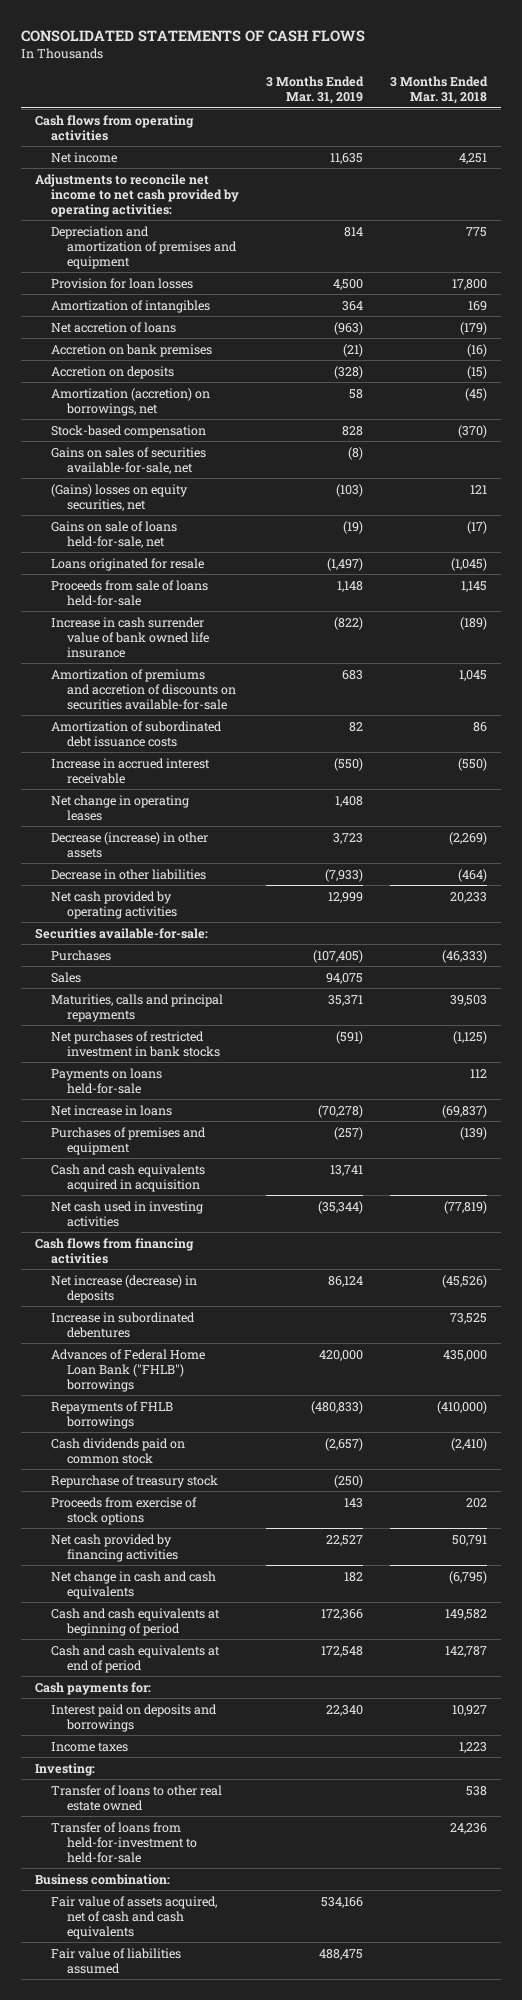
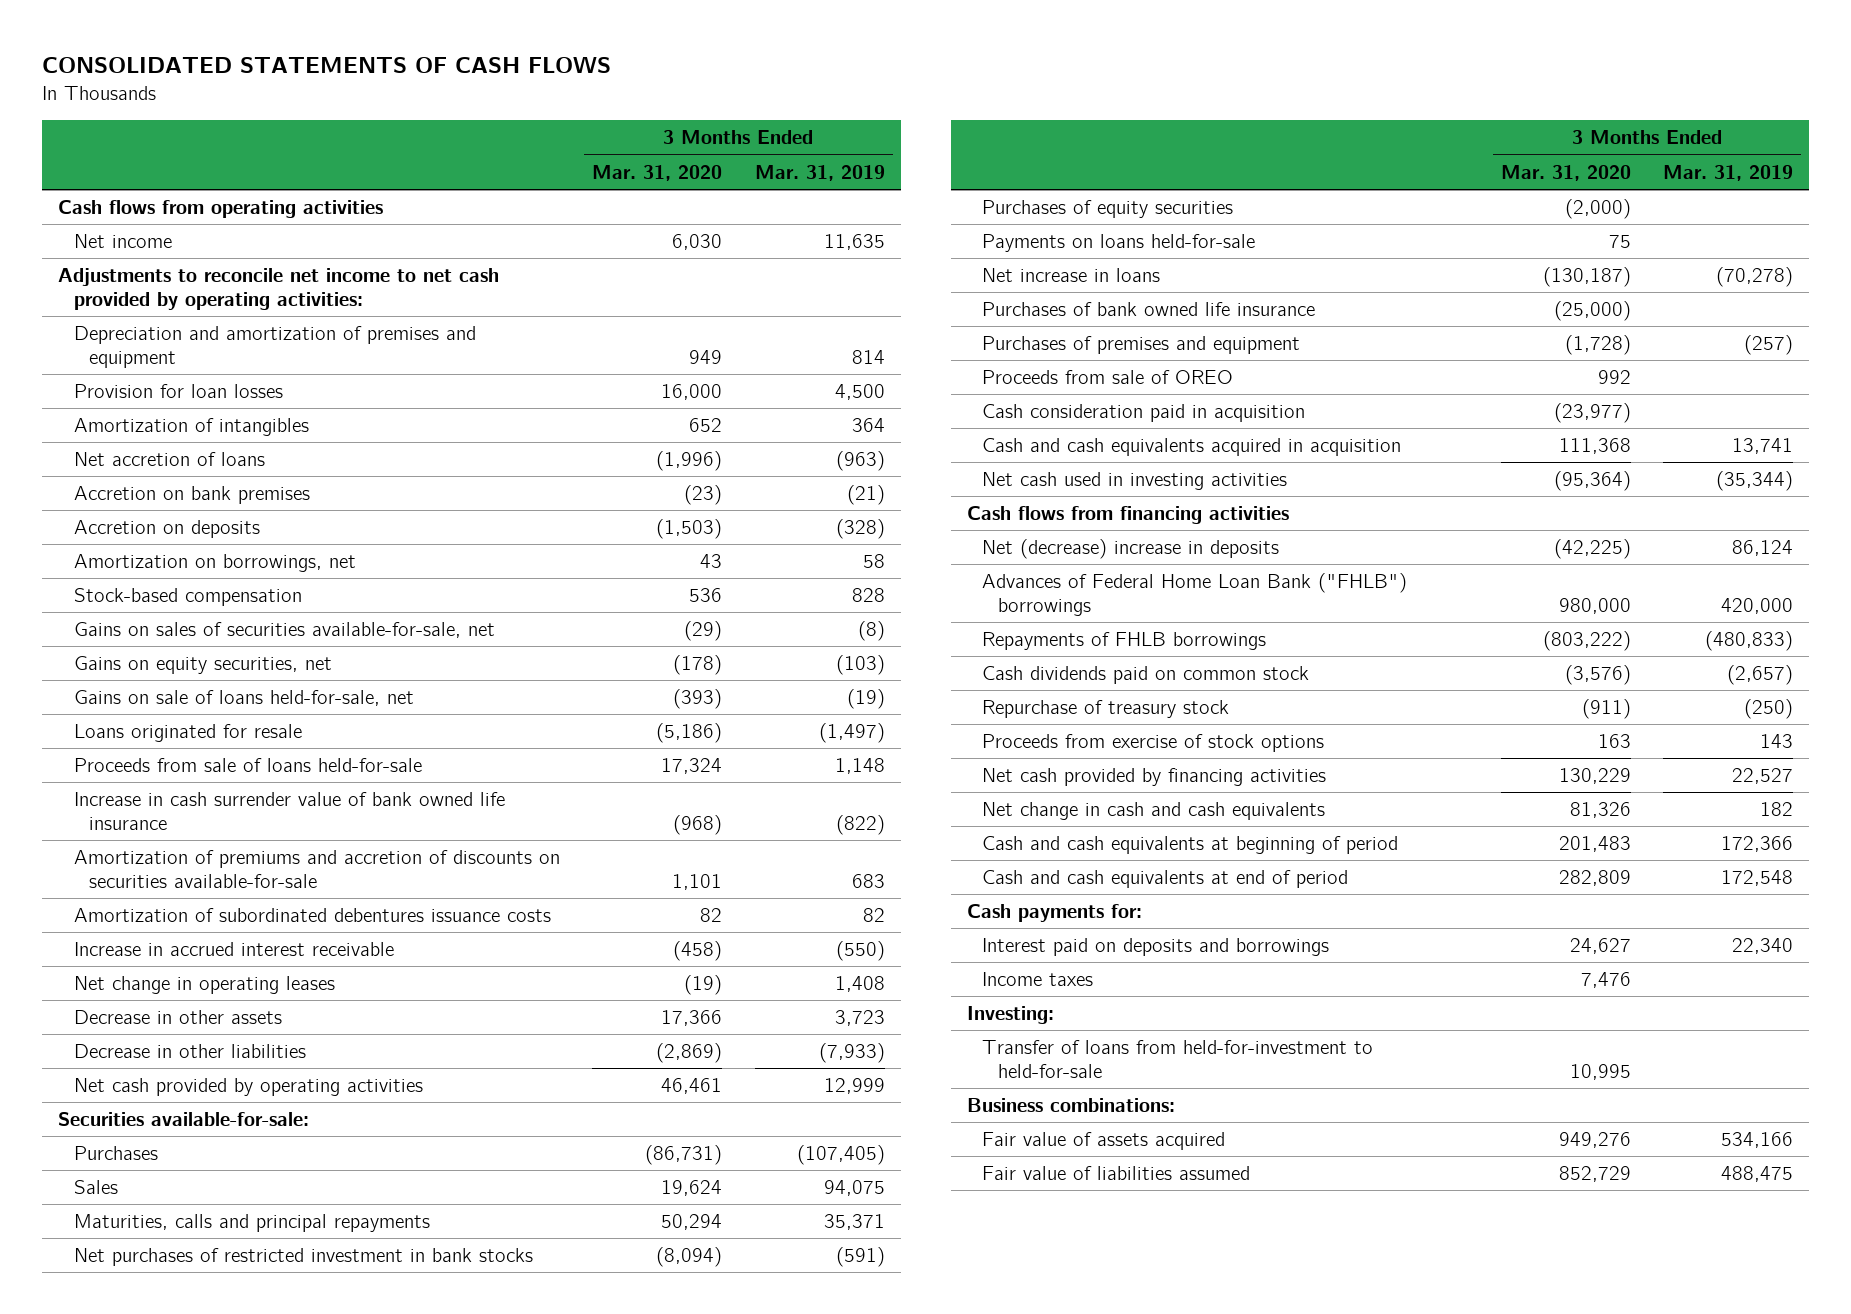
[390,76,489,105] 3 Months Ended Mar. 31, 2018 -> none
none -> [592,164,723,181] Mar. 31, 2020
[50,387,210,416] Amortization (accretion) on borrowings, net -> [73,554,356,573] Amortization on borrowings, net
[50,483,188,511] (Gains) losses on equity securities, net -> [73,656,332,675] Gains on equity securities, net
[50,720,222,747] Amortization of subordinated debt issuance costs -> [73,908,551,923] Amortization of subordinated debentures issuance costs
[50,831,208,858] Decrease (increase) in other assets -> [73,1010,282,1025] Decrease in other assets
none -> [982,200,1234,219] Purchases of equity securities
none -> [982,302,1316,317] Purchases of bank owned life insurance
none -> [982,370,1234,385] Proceeds from sale of OREO
none -> [982,404,1306,423] Cash consideration paid in acquisition
[50,1311,195,1338] Increase in subordinated debentures -> none
[50,1274,197,1303] Net increase (decrease) in deposits -> [982,539,1280,560] Net (decrease) increase in deposits
[50,1784,222,1811] Transfer of loans to other real estate owned -> none
[34,1873,170,1885] Business combination: -> [966,1098,1175,1113] Business combinations:
[50,1895,217,1939] Fair value of assets acquired, net of cash and cash equivalents -> [982,1132,1226,1151] Fair value of assets acquired

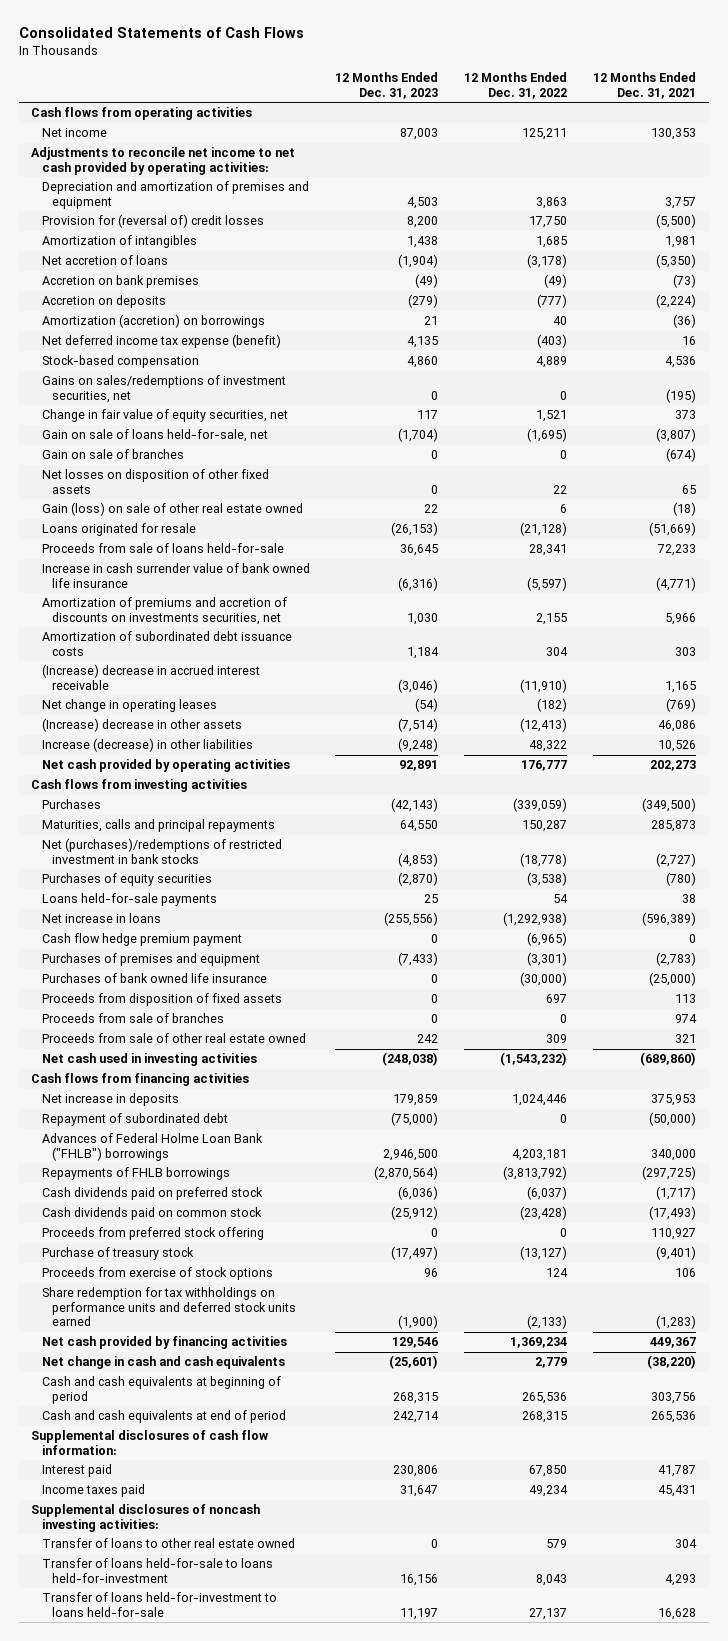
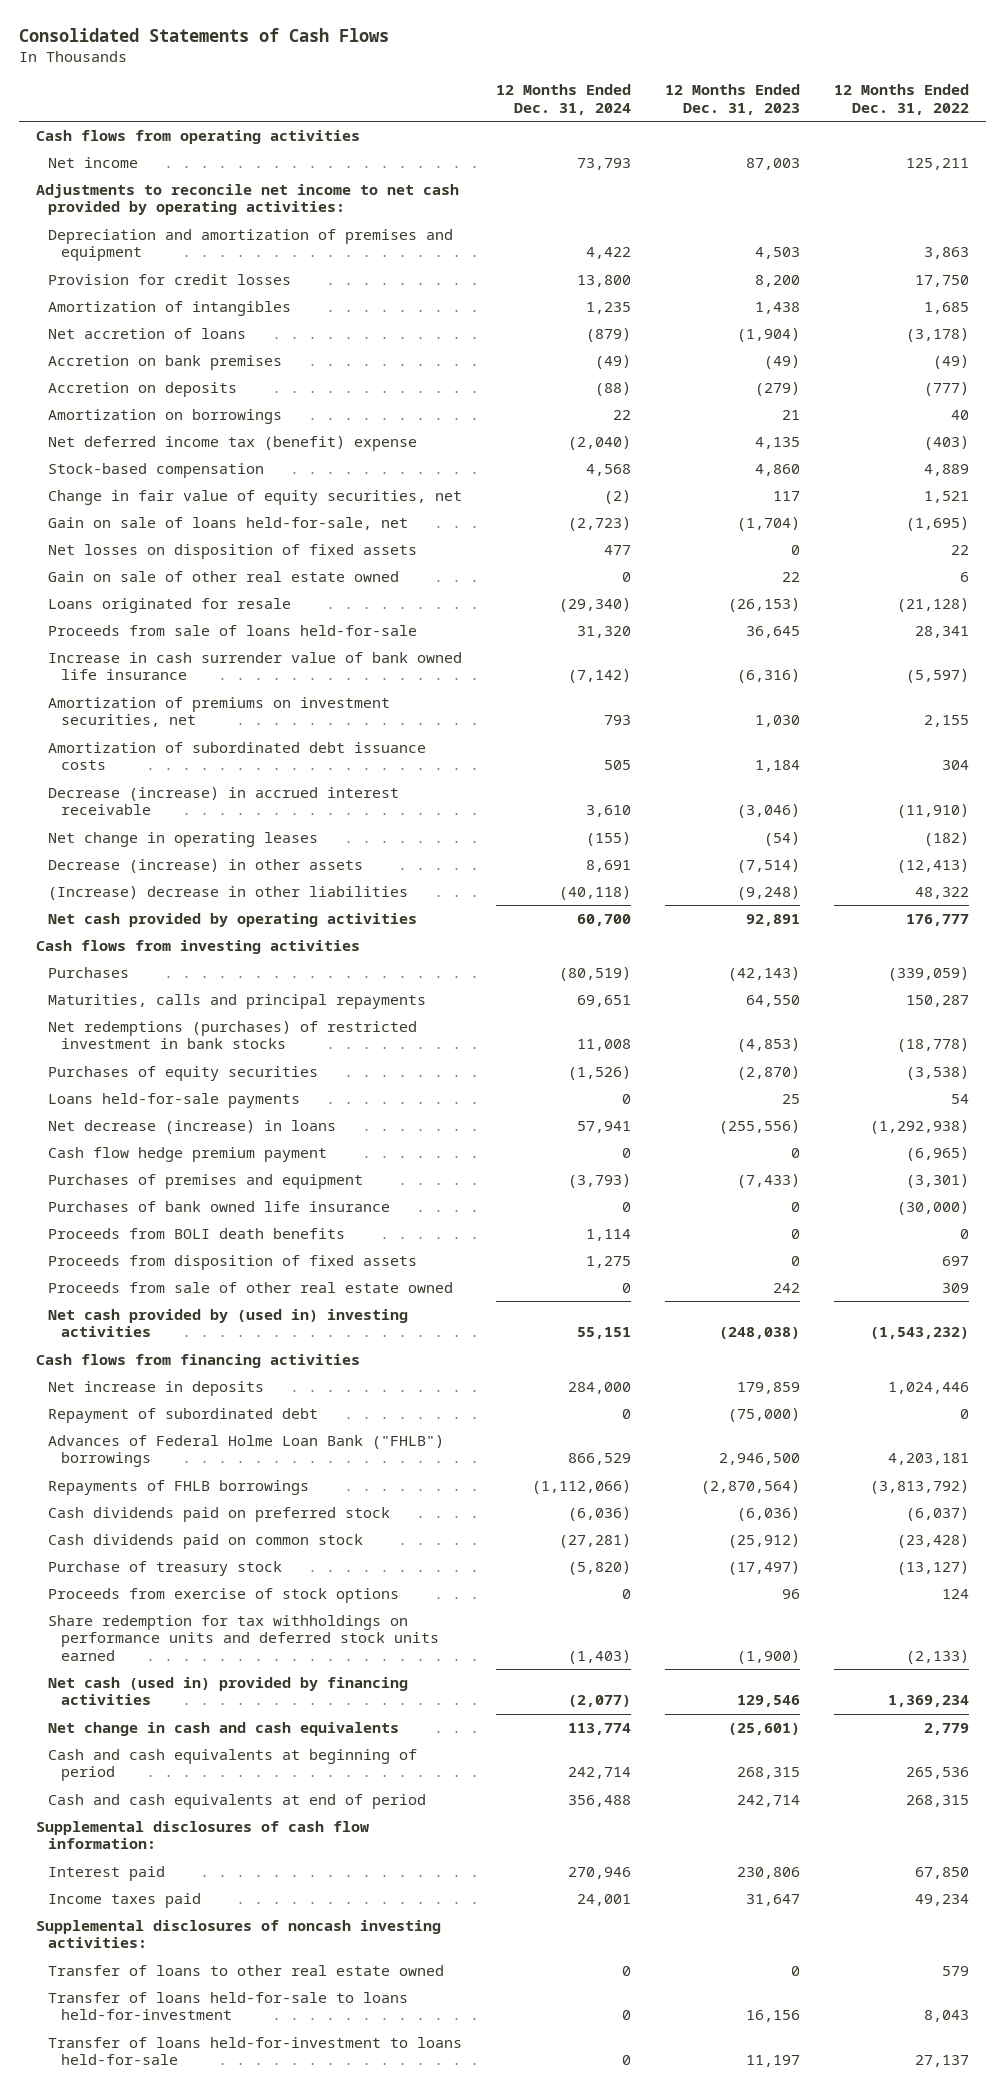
[593,72,697,99] 12 Months Ended Dec. 31, 2021 -> none
none -> [496,84,632,115] 12 Months Ended Dec. 31, 2024
[41,214,264,229] Provision for (reversal of) credit losses -> [48,273,292,285] Provision for credit losses
[41,314,265,329] Amortization (accretion) on borrowings -> [48,408,283,424] Amortization on borrowings
[41,334,281,349] Net deferred income tax expense (benefit) -> [48,435,418,451] Net deferred income tax (benefit) expense
[41,375,286,403] Gains on sales/redemptions of investment securities, net -> none
[41,449,184,460] Gain on sale of branches -> none
[41,469,269,494] Net losses on disposition of other fixed assets -> [48,543,418,559] Net losses on disposition of fixed assets
[41,502,303,517] Gain (loss) on sale of other real estate owned -> [48,570,400,582] Gain on sale of other real estate owned
[41,597,287,625] Amortization of premiums and accretion of discounts on investments securities, net -> [48,696,391,728] Amortization of premiums on investment securities, net
[41,664,260,690] (Increase) decrease in accrued interest receivable -> [48,786,400,816] Decrease (increase) in accrued interest receivable
[41,718,242,733] (Increase) decrease in other assets -> [48,858,364,873] Decrease (increase) in other assets
[41,738,253,753] Increase (decrease) in other liabilities -> [48,885,409,900] (Increase) decrease in other liabilities
[41,838,282,864] Net (purchases)/redemptions of restricted investment in bank stocks -> [48,1020,418,1050] Net redemptions (purchases) of restricted investment in bank stocks
[41,913,161,924] Net increase in loans -> [48,1119,337,1134] Net decrease (increase) in loans
none -> [48,1227,346,1239] Proceeds from BOLI death benefits
[41,1013,224,1024] Proceeds from sale of branches -> none
[41,1053,257,1067] Net cash used in investing activities -> [48,1308,409,1338] Net cash provided by (used in) investing activities
[41,1227,264,1241] Proceeds from preferred stock offering -> none
[41,1336,287,1350] Net cash provided by financing activities -> [48,1676,409,1706] Net cash (used in) provided by financing activities

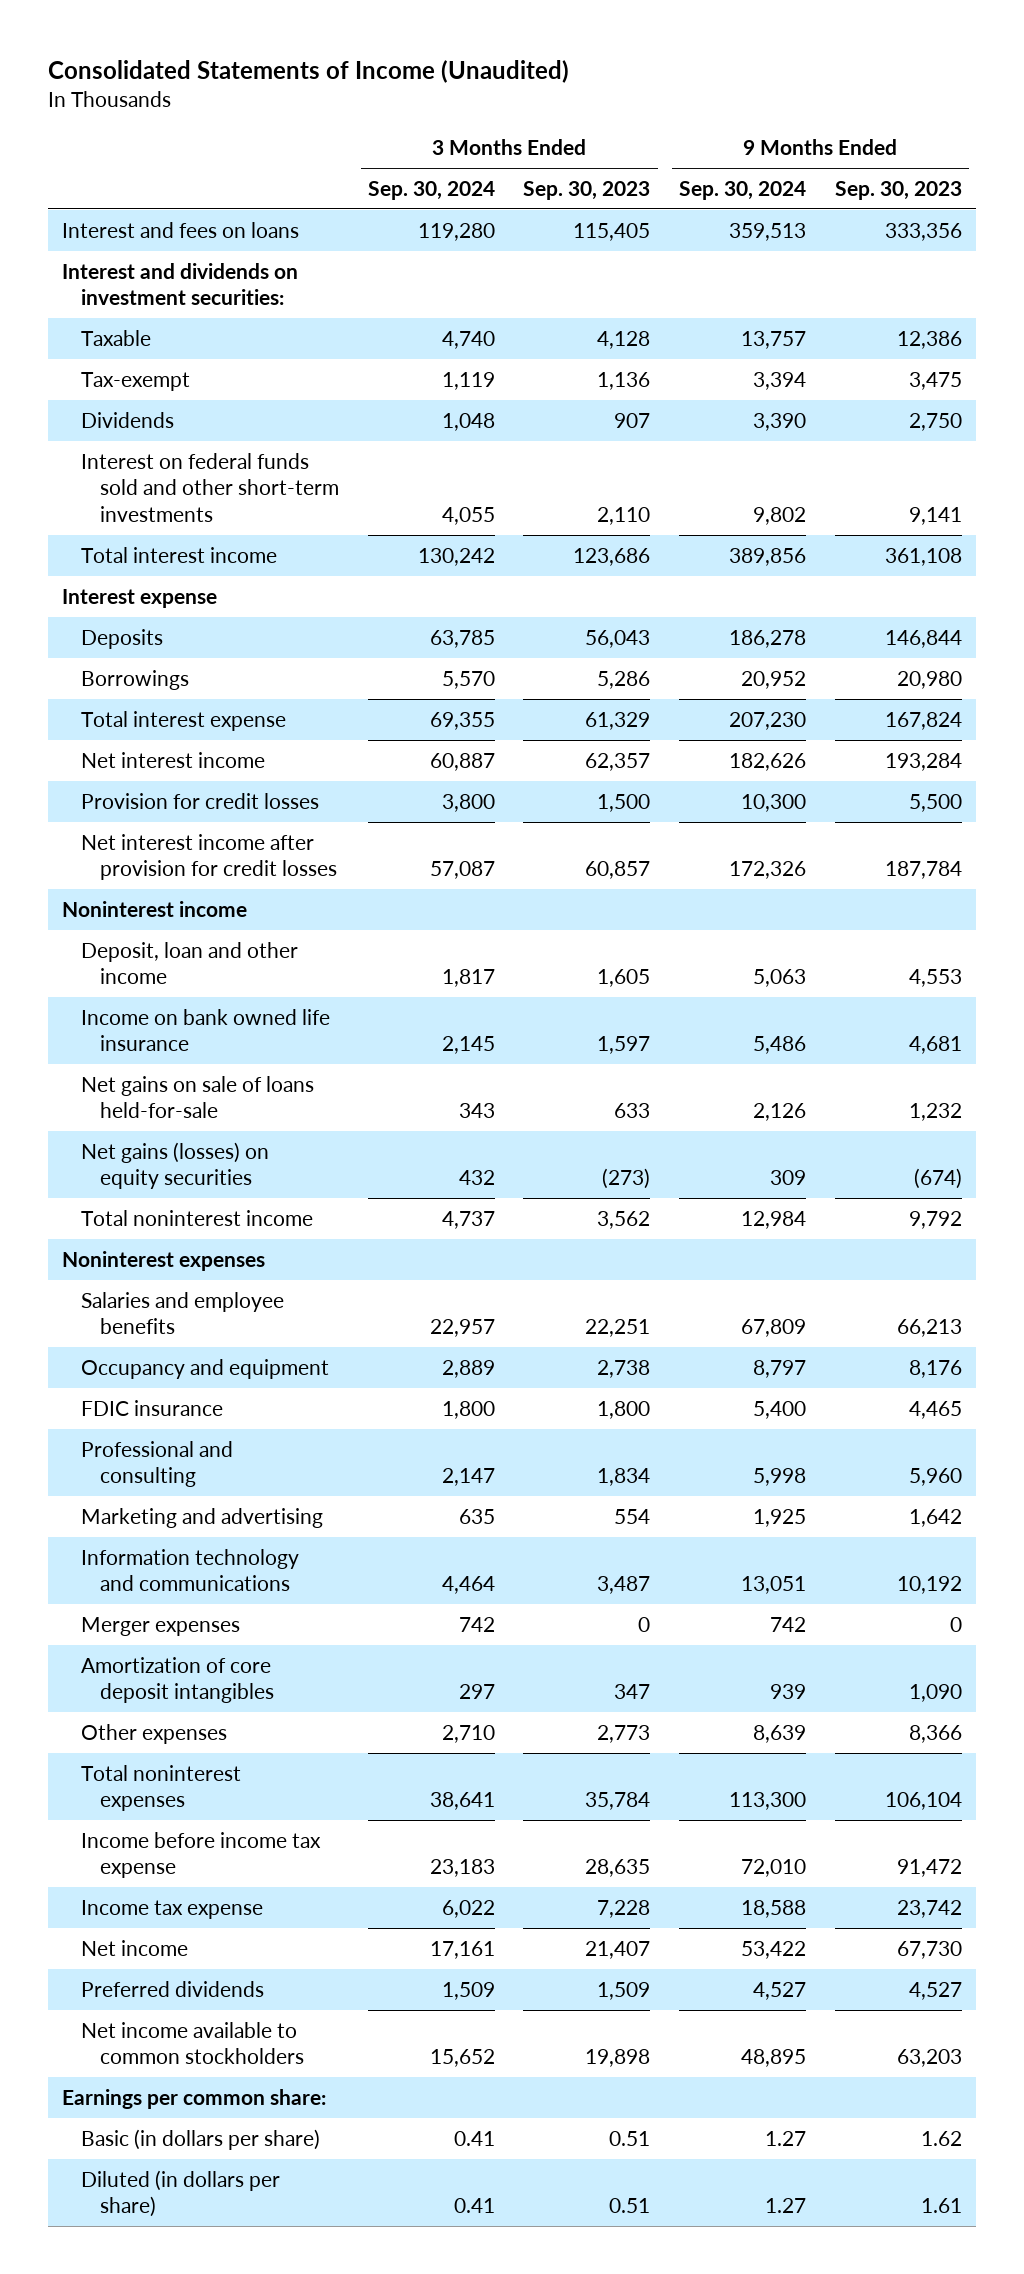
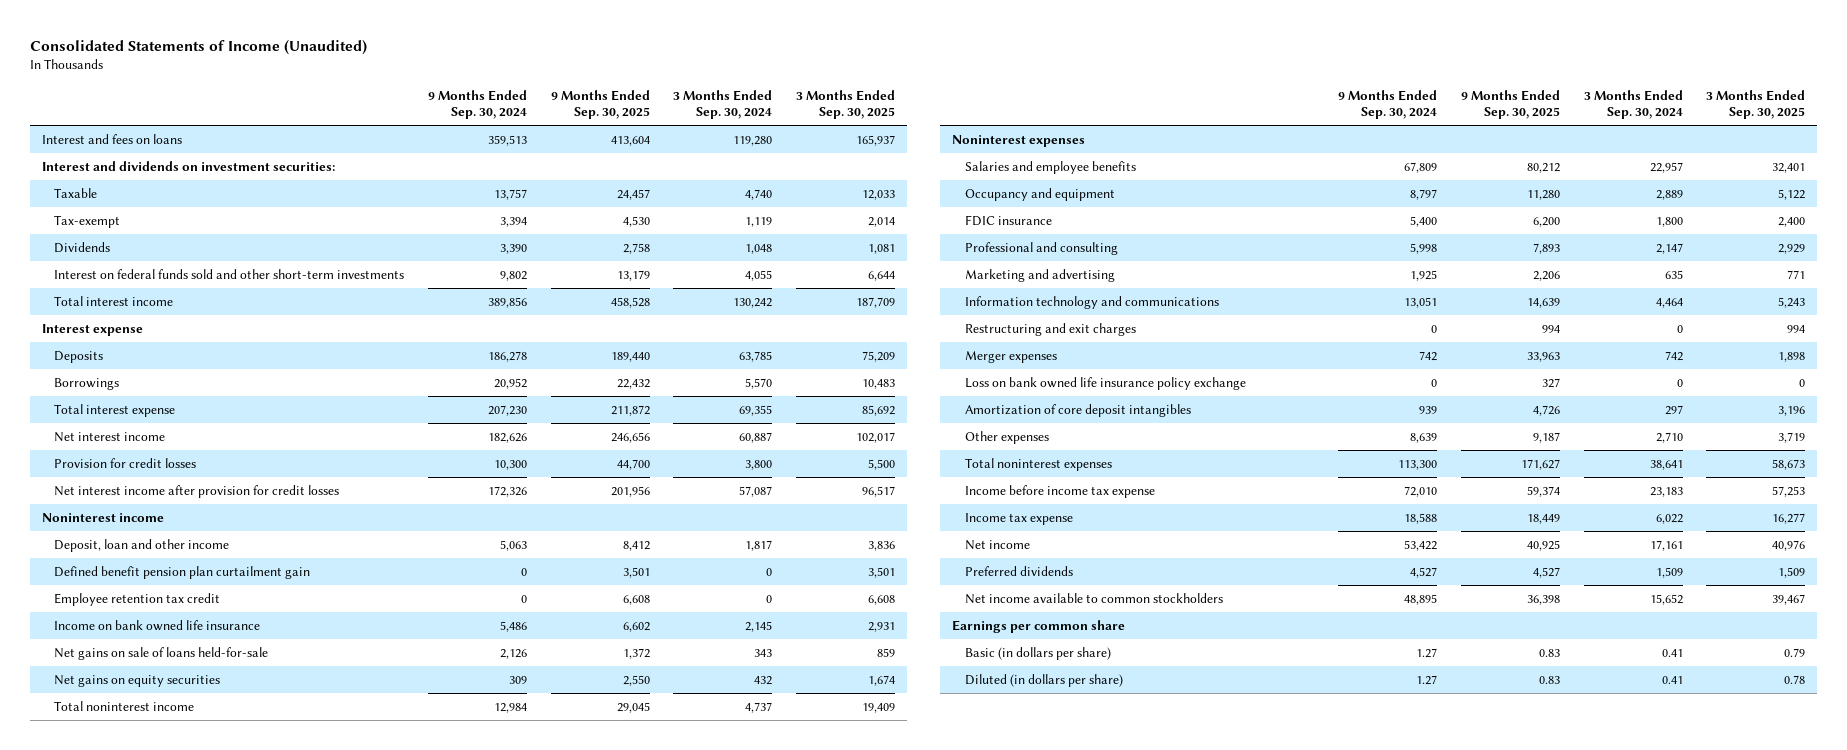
[523,180,651,200] Sep. 30, 2023 -> none
[834,180,962,200] Sep. 30, 2023 -> none
none -> [550,90,650,120] 9 Months Ended Sep. 30, 2025
none -> [796,90,896,120] 3 Months Ended Sep. 30, 2025
none -> [54,565,311,579] Defined benefit pension plan curtailment gain
none -> [54,592,221,606] Employee retention tax credit
[80,1141,269,1190] Net gains (losses) on equity securities -> [54,674,221,687] Net gains on equity securities
none -> [964,322,1136,336] Restructuring and exit charges
none -> [964,376,1246,390] Loss on bank owned life insurance policy exchange
[61,2088,326,2109] Earnings per common share: -> [952,619,1126,633] Earnings per common share

